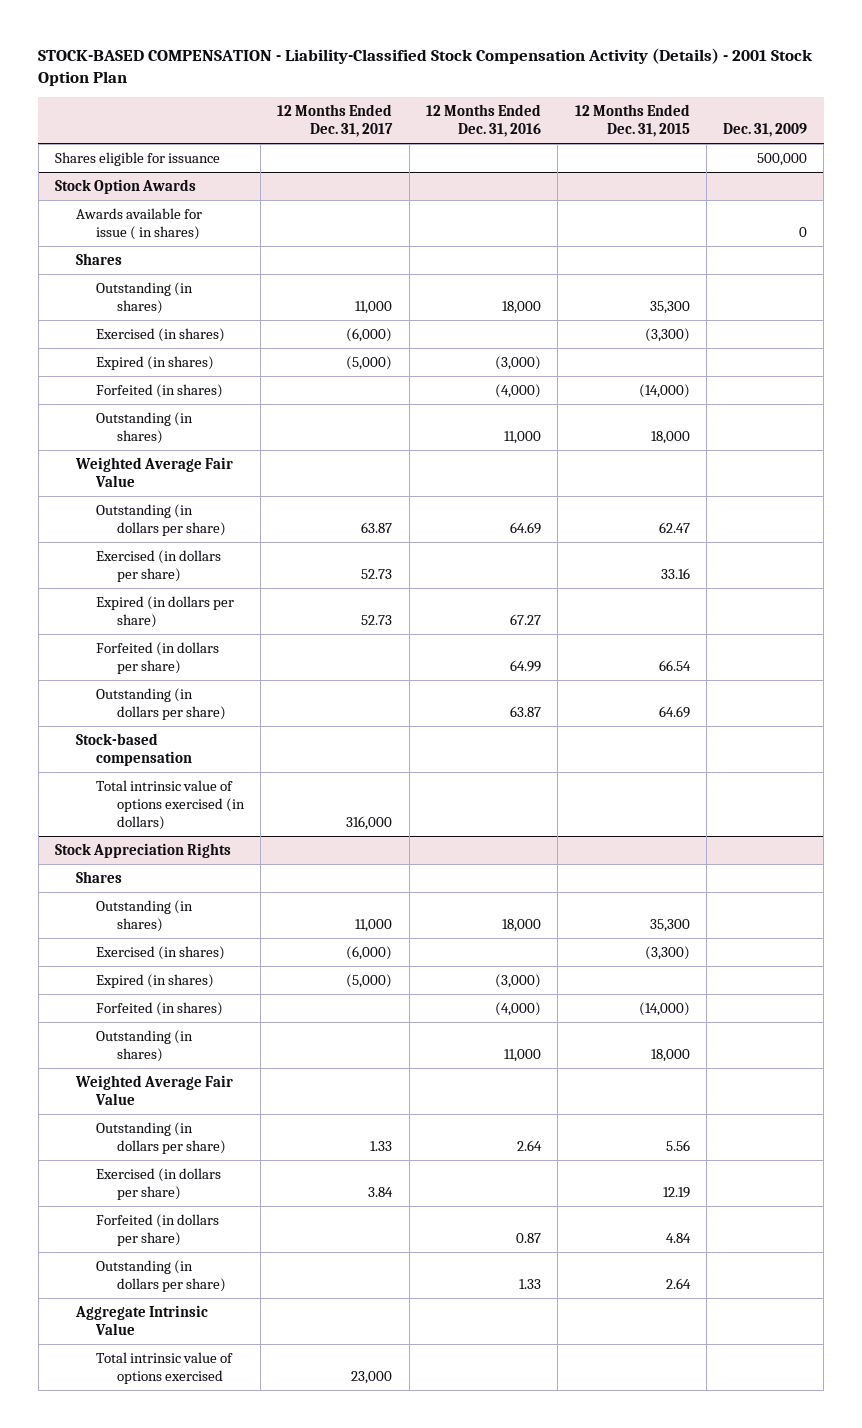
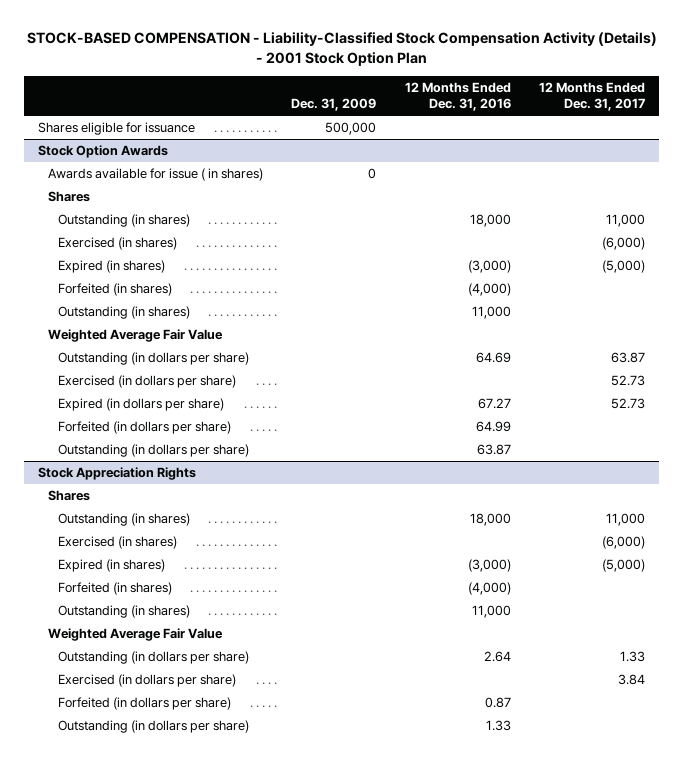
[574,104,690,138] 12 Months Ended Dec. 31, 2015 -> none
[75,732,193,767] Stock-based compensation -> none
[96,779,245,831] Total intrinsic value of options exercised (in dollars) -> none
[74,1304,208,1336] Aggregate Intrinsic Value -> none
[96,1351,234,1385] Total intrinsic value of options exercised -> none

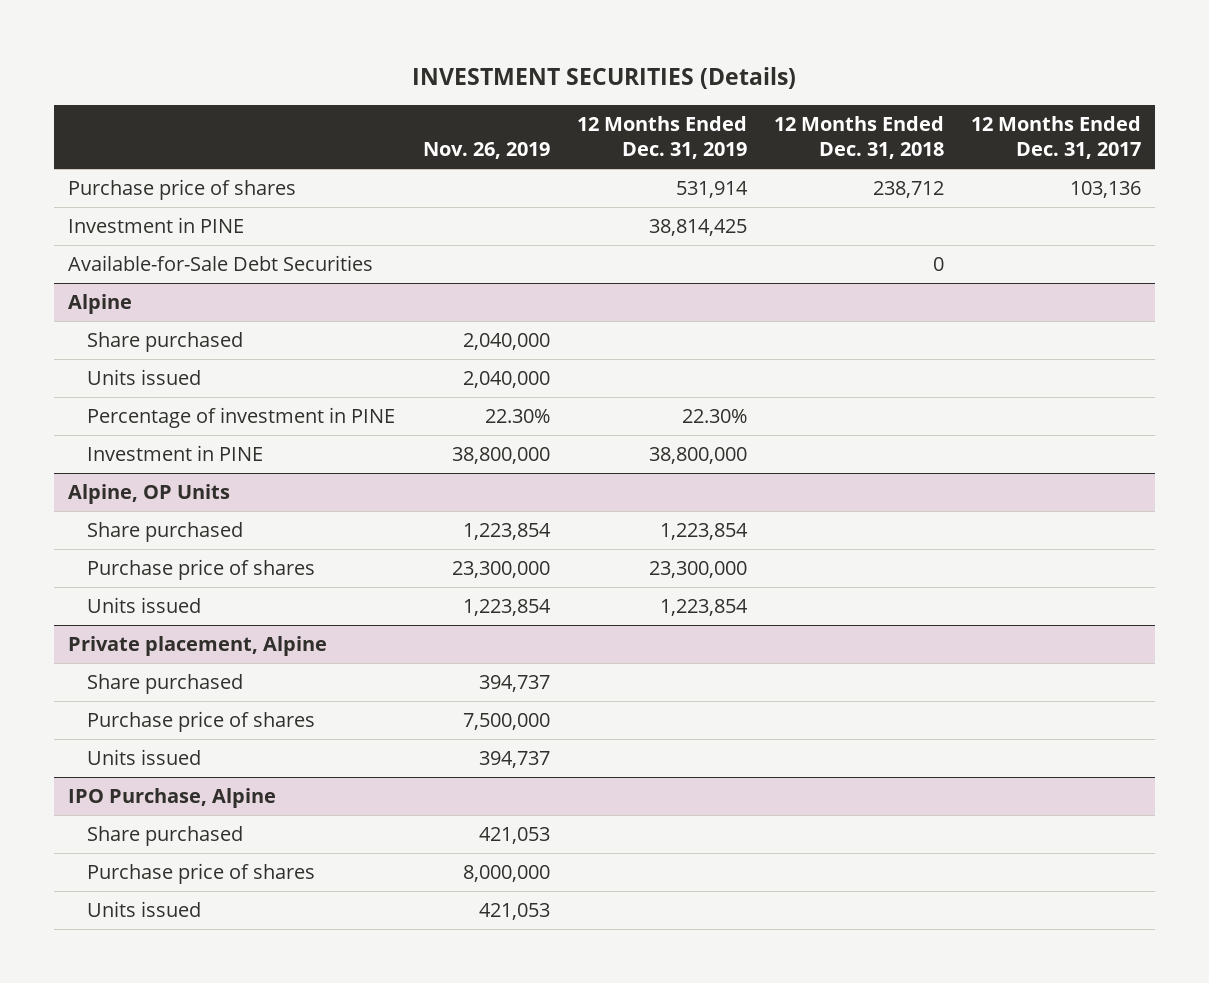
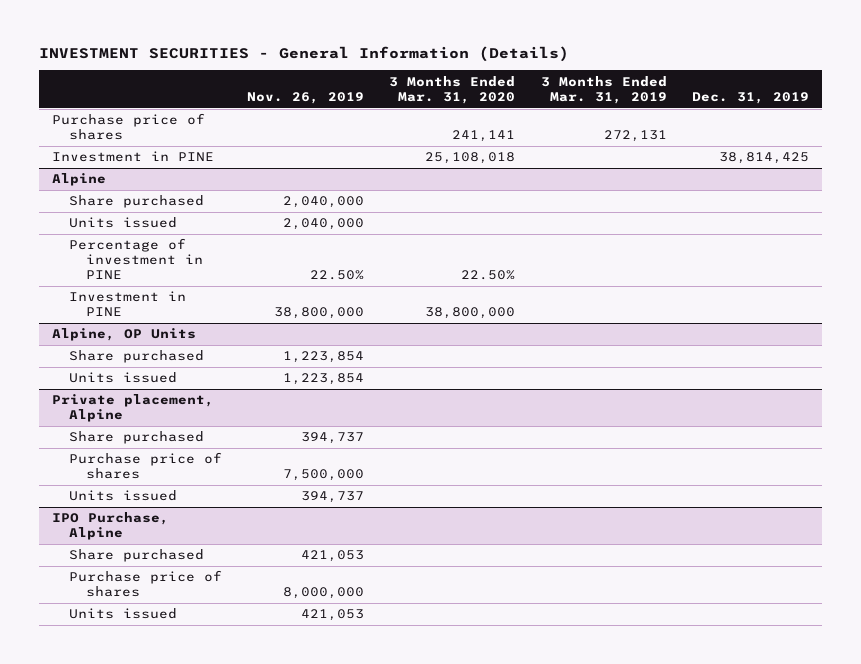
[412,66,797,89] INVESTMENT SECURITIES (Details) -> [38,46,569,63] INVESTMENT SECURITIES - General Information (Details)
[576,115,747,160] 12 Months Ended Dec. 31, 2019 -> none
[773,115,944,160] 12 Months Ended Dec. 31, 2018 -> none
[970,115,1141,160] 12 Months Ended Dec. 31, 2017 -> none
none -> [389,75,516,104] 3 Months Ended Mar. 31, 2020
none -> [540,75,667,104] 3 Months Ended Mar. 31, 2019
none -> [692,91,810,104] Dec. 31, 2019
[67,255,373,272] Available-for-Sale Debt Securities -> none
[484,409,550,424] 22.30% -> [310,270,365,281] 22.50%
[87,559,316,581] Purchase price of shares -> none

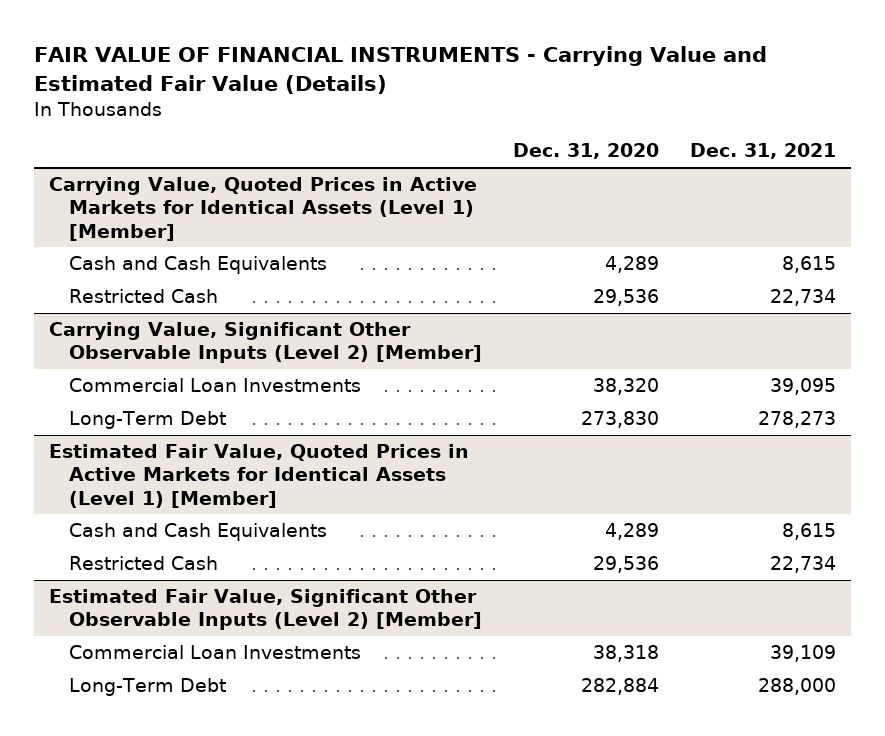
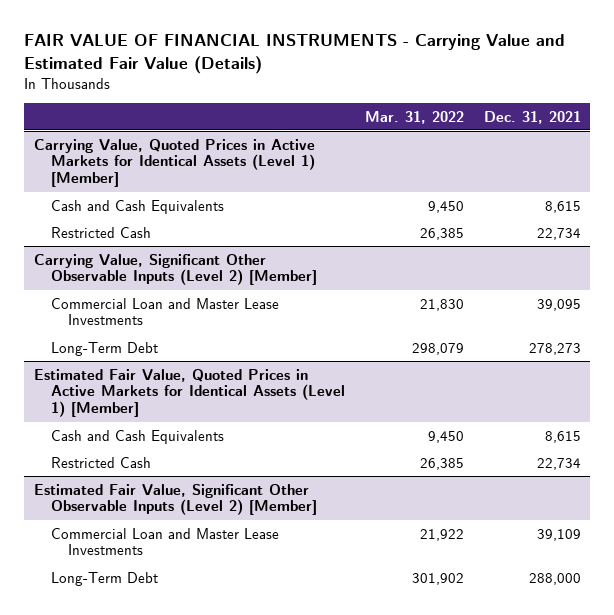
[512,143,659,160] Dec. 31, 2020 -> none
none -> [364,110,464,124] Mar. 31, 2022
[69,378,362,393] Commercial Loan Investments -> [51,297,280,326] Commercial Loan and Master Lease Investments
[69,645,362,660] Commercial Loan Investments -> [51,527,280,556] Commercial Loan and Master Lease Investments

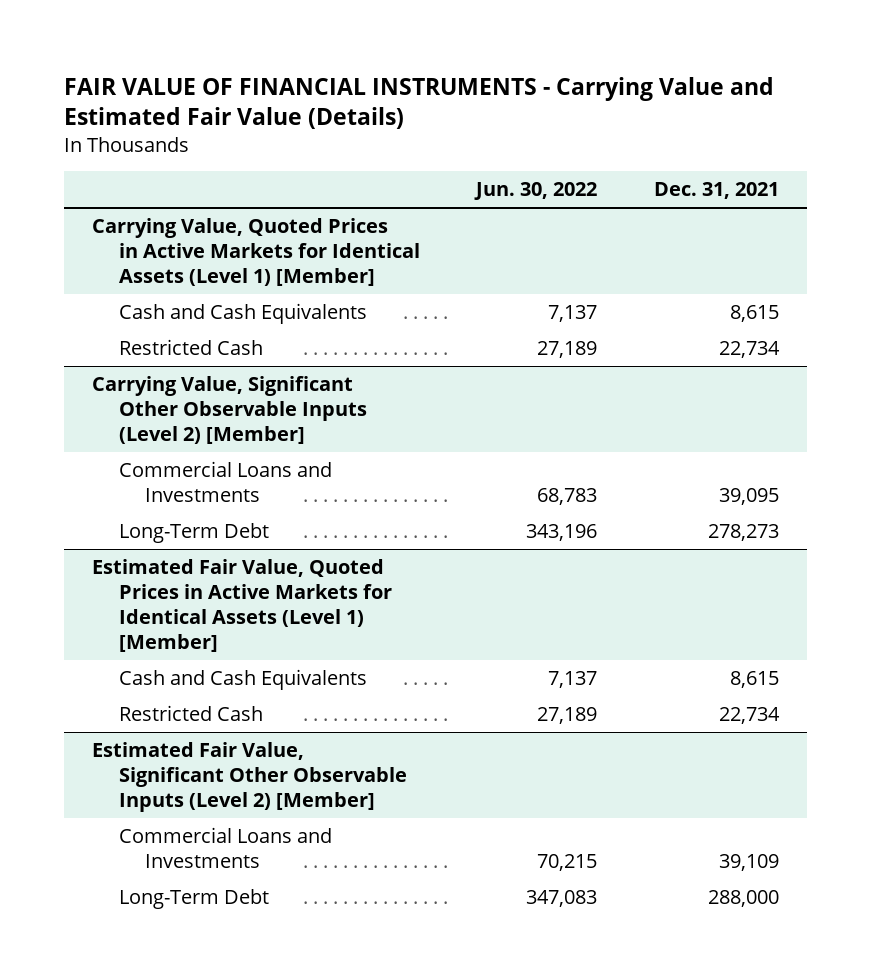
[364,110,464,124] Mar. 31, 2022 -> none
none -> [474,182,598,201] Jun. 30, 2022
[51,297,280,326] Commercial Loan and Master Lease Investments -> [118,460,332,502] Commercial Loans and Investments
[51,527,280,556] Commercial Loan and Master Lease Investments -> [118,826,332,868] Commercial Loans and Investments

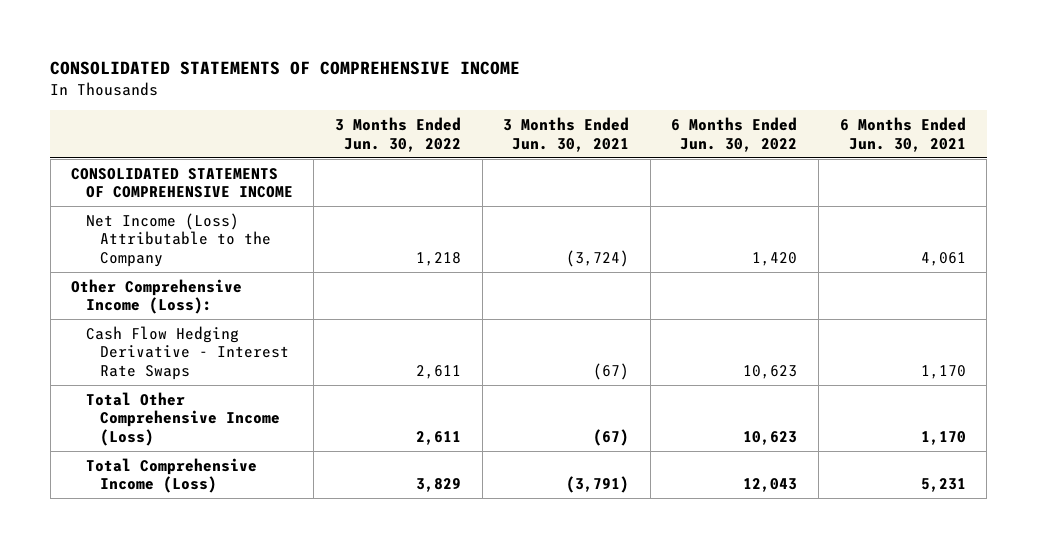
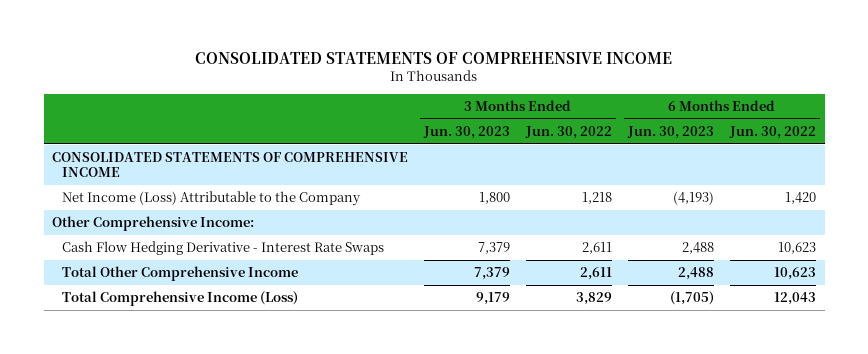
[503,117,630,152] 3 Months Ended Jun. 30, 2021 -> none
[839,117,966,152] 6 Months Ended Jun. 30, 2021 -> none
none -> [423,125,511,139] Jun. 30, 2023
none -> [627,125,715,139] Jun. 30, 2023
[71,278,243,315] Other Comprehensive Income (Loss): -> [51,216,254,232] Other Comprehensive Income:
[85,391,281,446] Total Other Comprehensive Income (Loss) -> [61,266,298,282] Total Other Comprehensive Income

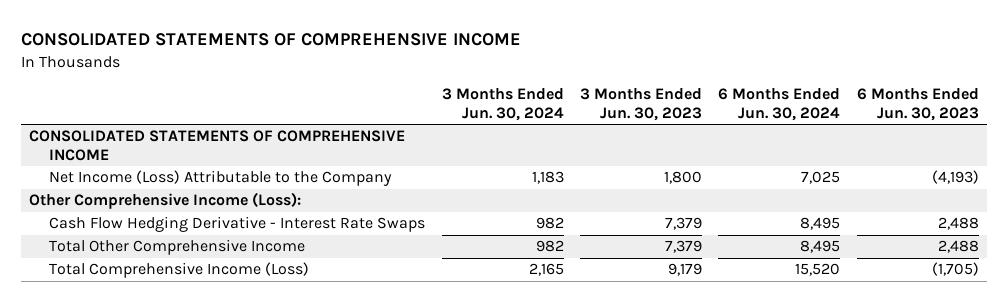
[525,125,613,139] Jun. 30, 2022 -> none
[729,125,817,139] Jun. 30, 2022 -> none
none -> [441,88,564,121] 3 Months Ended Jun. 30, 2024
none -> [718,88,841,121] 6 Months Ended Jun. 30, 2024
[51,216,254,232] Other Comprehensive Income: -> [28,192,301,210] Other Comprehensive Income (Loss):

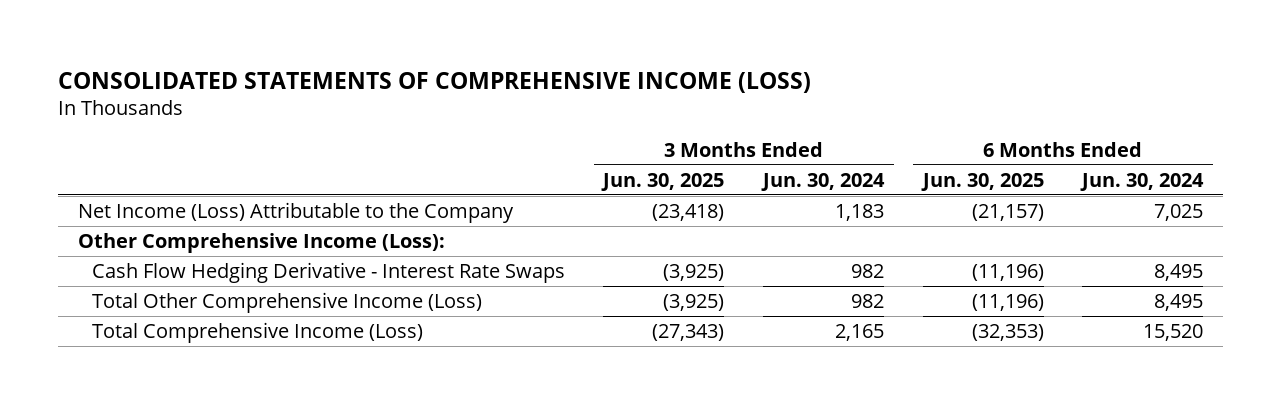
[20,33,521,47] CONSOLIDATED STATEMENTS OF COMPREHENSIVE INCOME -> [58,71,812,93] CONSOLIDATED STATEMENTS OF COMPREHENSIVE INCOME (LOSS)
[580,88,703,121] 3 Months Ended Jun. 30, 2023 -> none
[856,88,979,121] 6 Months Ended Jun. 30, 2023 -> none
none -> [601,172,725,191] Jun. 30, 2025
none -> [920,172,1044,191] Jun. 30, 2025
[28,130,405,161] CONSOLIDATED STATEMENTS OF COMPREHENSIVE INCOME -> none
[49,239,306,256] Total Other Comprehensive Income -> [91,291,482,313] Total Other Comprehensive Income (Loss)

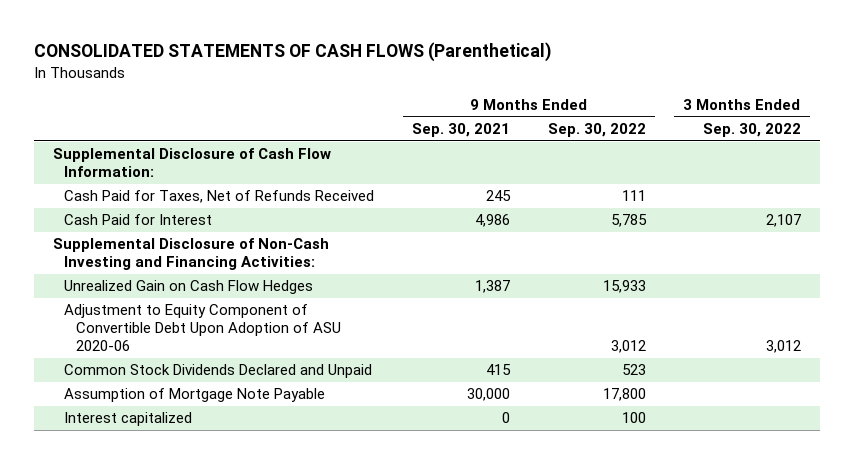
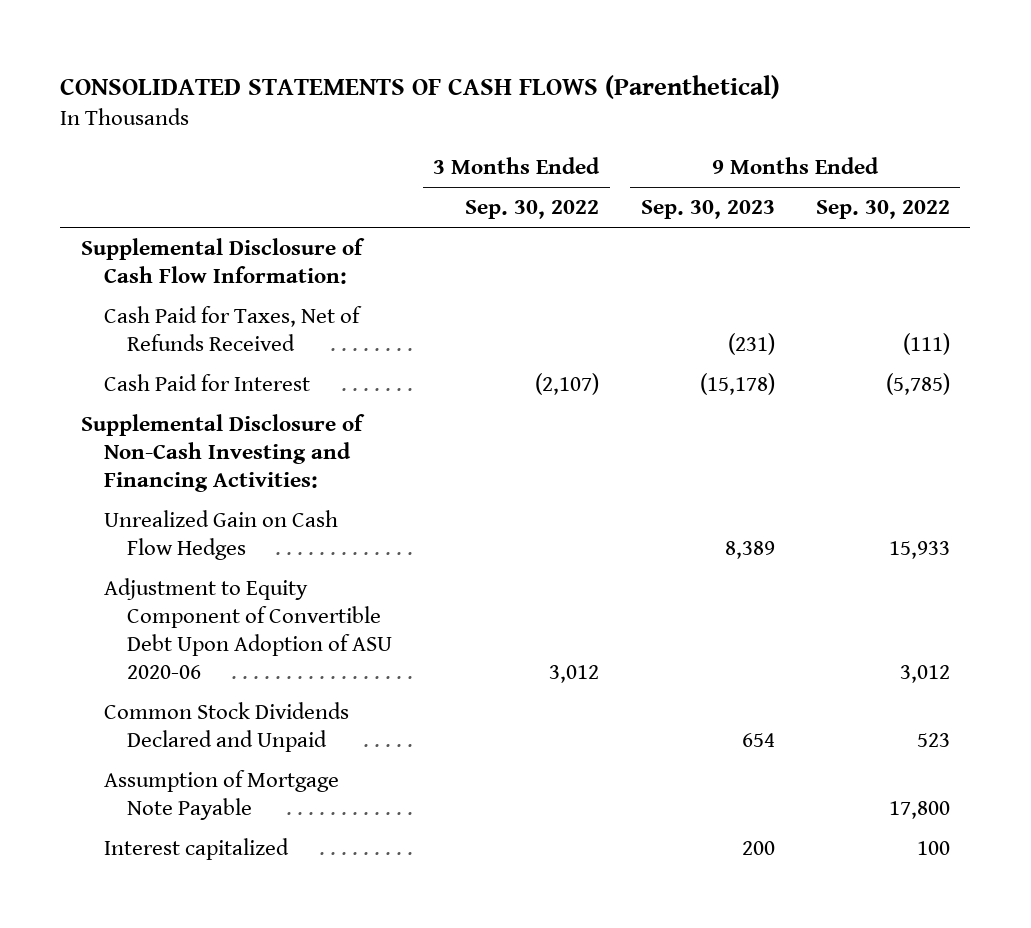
[412,123,511,138] Sep. 30, 2021 -> none
none -> [640,200,775,220] Sep. 30, 2023
[621,190,646,202] 111 -> [902,332,950,355] (111)
[610,214,647,228] 5,785 -> [885,372,950,395] (5,785)
[765,214,801,228] 2,107 -> [535,372,600,395] (2,107)

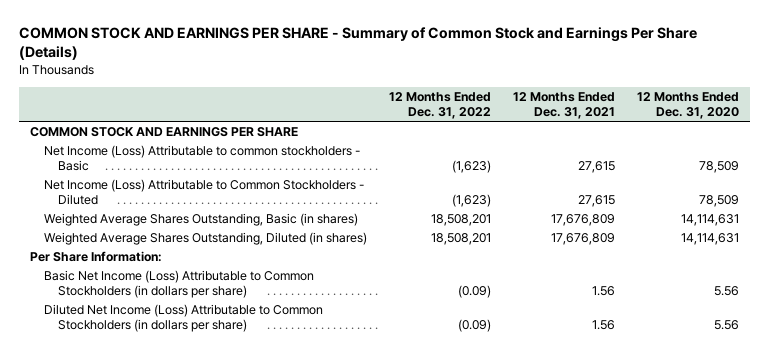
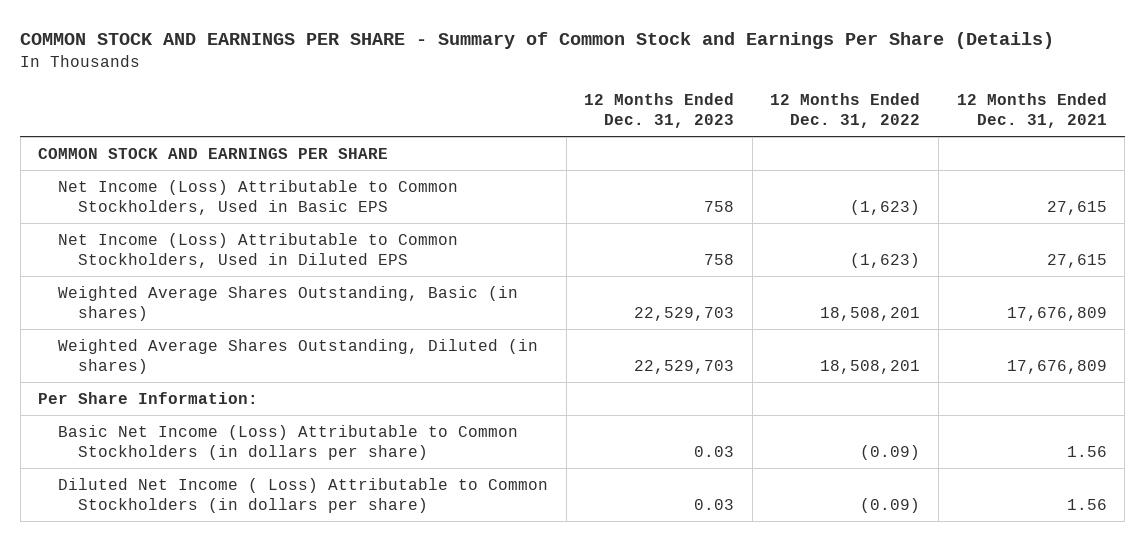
[636,92,739,120] 12 Months Ended Dec. 31, 2020 -> none
none -> [584,93,735,129] 12 Months Ended Dec. 31, 2023
[43,145,360,172] Net Income (Loss) Attributable to common stockholders - Basic -> [58,179,459,215] Net Income (Loss) Attributable to Common Stockholders, Used in Basic EPS
[43,179,364,206] Net Income (Loss) Attributable to Common Stockholders - Diluted -> [58,232,459,268] Net Income (Loss) Attributable to Common Stockholders, Used in Diluted EPS
[43,304,323,333] Diluted Net Income (Loss) Attributable to Common Stockholders (in dollars per share) -> [58,477,549,513] Diluted Net Income ( Loss) Attributable to Common Stockholders (in dollars per share)

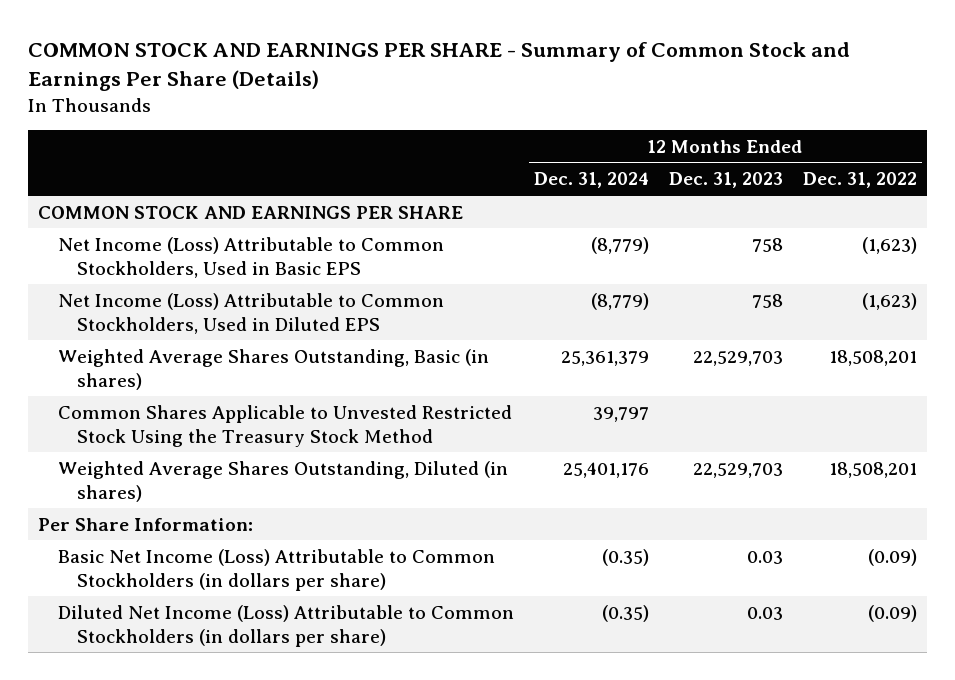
[956,93,1107,129] 12 Months Ended Dec. 31, 2021 -> none
none -> [533,172,649,189] Dec. 31, 2024
none -> [57,404,512,447] Common Shares Applicable to Unvested Restricted Stock Using the Treasury Stock Method
[58,477,549,513] Diluted Net Income ( Loss) Attributable to Common Stockholders (in dollars per share) -> [57,604,514,647] Diluted Net Income (Loss) Attributable to Common Stockholders (in dollars per share)

